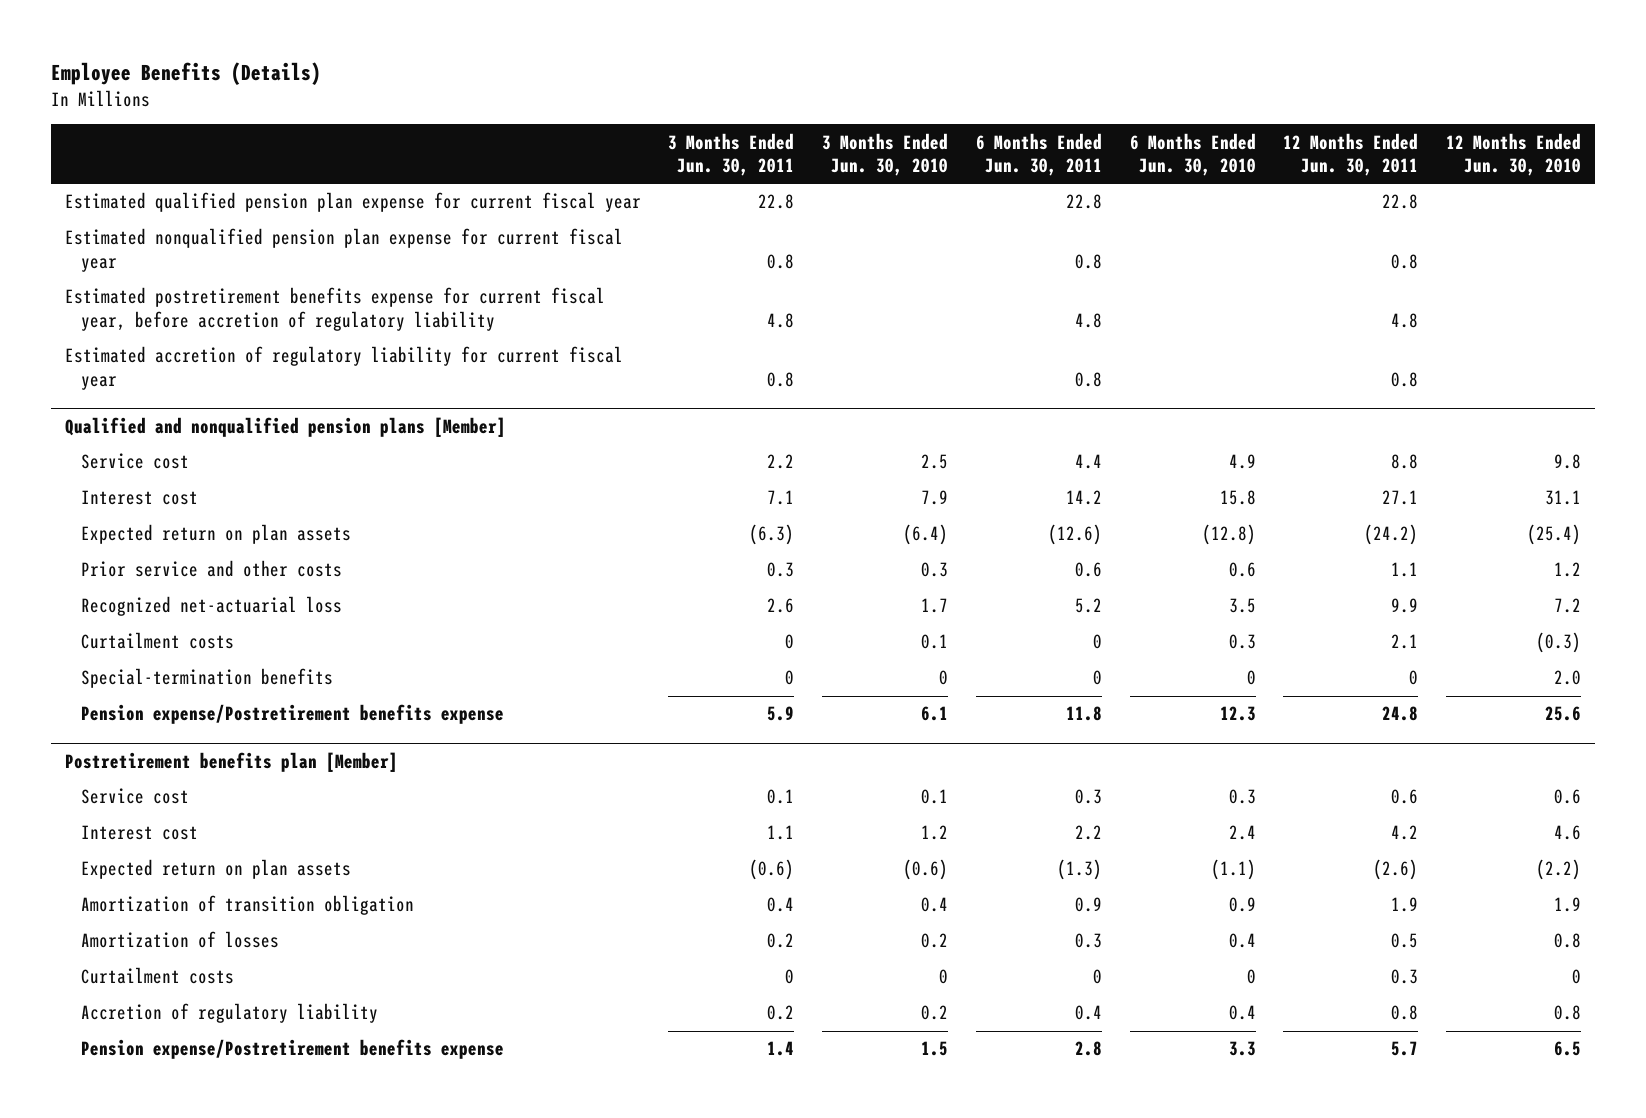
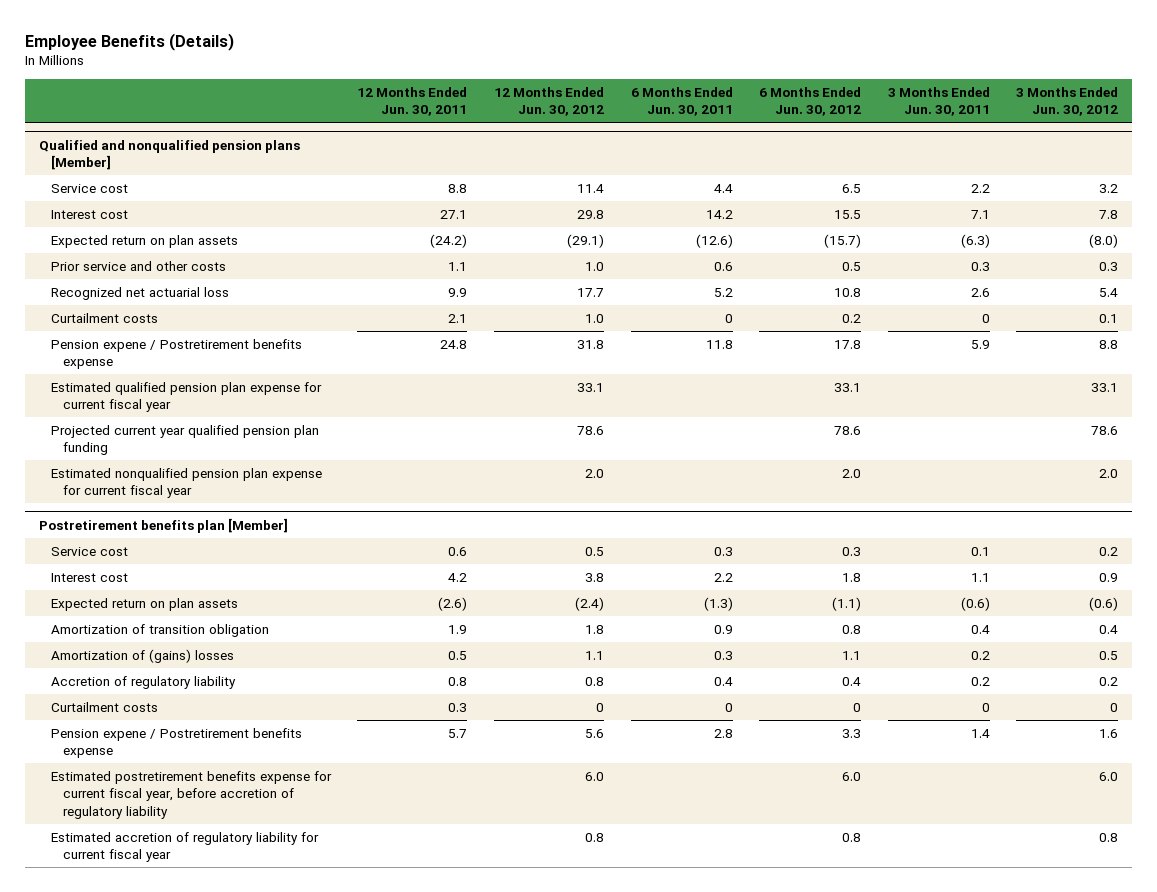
[822,132,949,177] 3 Months Ended Jun. 30, 2010 -> none
[1129,132,1256,177] 6 Months Ended Jun. 30, 2010 -> none
[1446,132,1582,177] 12 Months Ended Jun. 30, 2010 -> none
none -> [493,86,604,117] 12 Months Ended Jun. 30, 2012
none -> [759,86,862,117] 6 Months Ended Jun. 30, 2012
none -> [1016,86,1119,117] 3 Months Ended Jun. 30, 2012
[64,192,641,213] Estimated qualified pension plan expense for current fiscal year -> none
[64,228,623,272] Estimated nonqualified pension plan expense for current fiscal year -> none
[64,287,605,331] Estimated postretirement benefits expense for current fiscal year, before accretion of regulatory liability -> none
[64,346,623,390] Estimated accretion of regulatory liability for current fiscal year -> none
[81,596,343,617] Recognized net-actuarial loss -> [50,286,229,300] Recognized net actuarial loss
[81,668,334,689] Special-termination benefits -> none
[81,704,505,725] Pension expense/Postretirement benefits expense -> [50,338,302,370] Pension expene / Postretirement benefits expense
none -> [50,381,322,413] Estimated qualified pension plan expense for current fiscal year
none -> [50,424,319,456] Projected current year qualified pension plan funding
none -> [50,467,322,499] Estimated nonqualified pension plan expense for current fiscal year
[81,931,280,949] Amortization of losses -> [50,648,234,663] Amortization of (gains) losses
[81,967,235,985] Curtailment costs -> [50,701,158,712] Curtailment costs
[81,1039,505,1060] Pension expense/Postretirement benefits expense -> [50,727,302,759] Pension expene / Postretirement benefits expense
none -> [50,770,332,819] Estimated postretirement benefits expense for current fiscal year, before accretion of regulatory liability
none -> [50,831,319,863] Estimated accretion of regulatory liability for current fiscal year

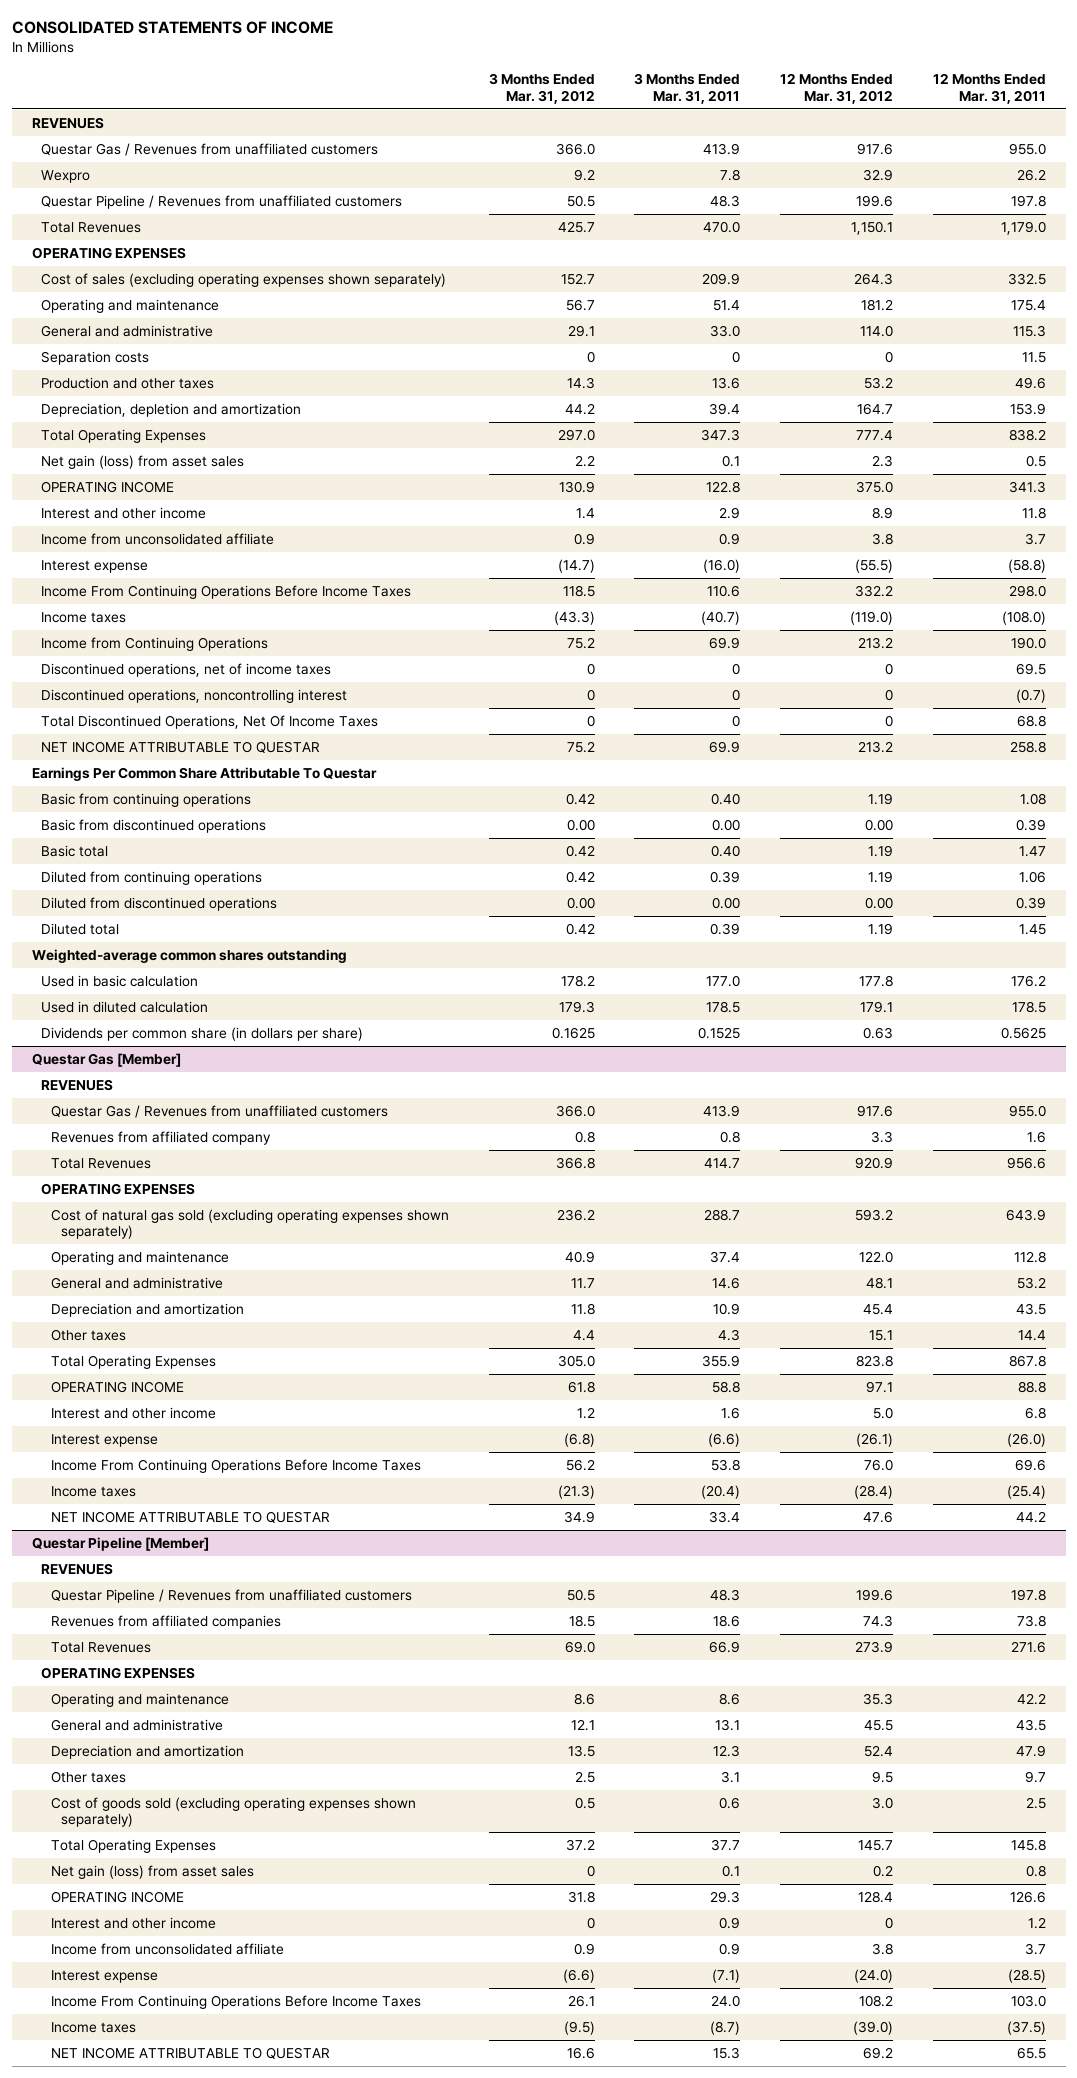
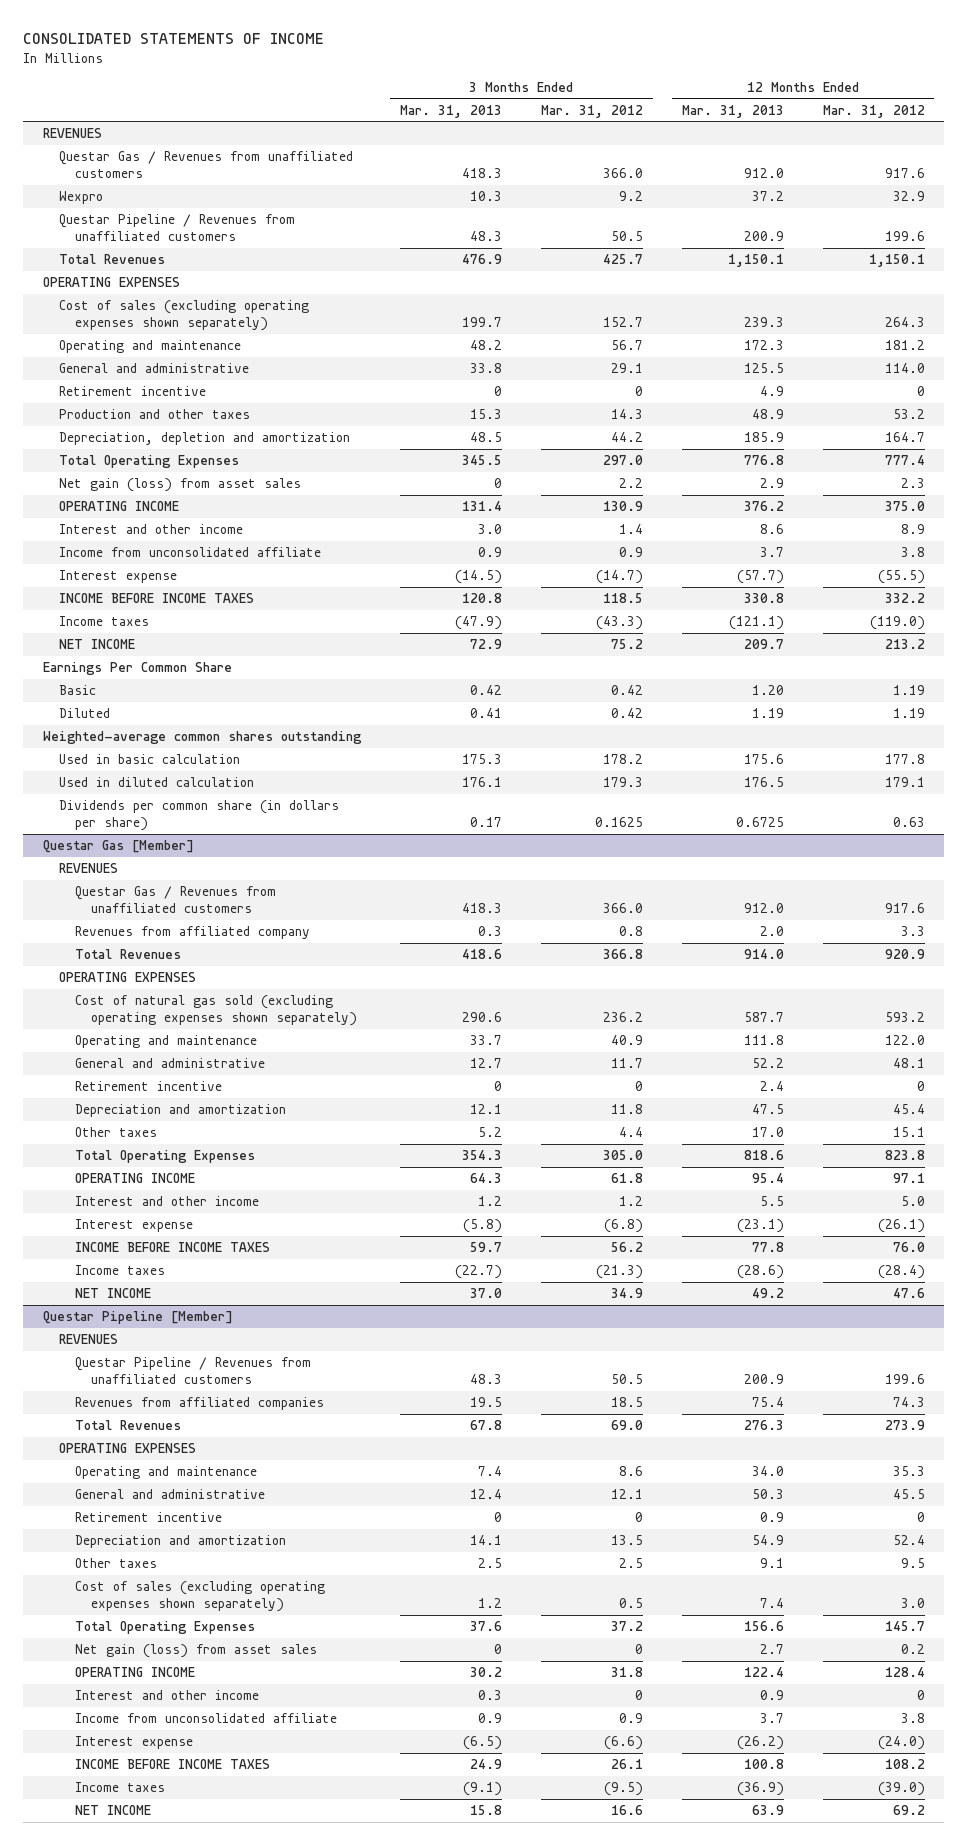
[634,73,741,104] 3 Months Ended Mar. 31, 2011 -> none
[932,73,1046,104] 12 Months Ended Mar. 31, 2011 -> none
none -> [399,104,502,118] Mar. 31, 2013
none -> [681,104,784,118] Mar. 31, 2013
[41,350,150,365] Separation costs -> none
none -> [59,386,207,397] Retirement incentive
[41,584,412,599] Income From Continuing Operations Before Income Taxes -> [59,593,255,604] INCOME BEFORE INCOME TAXES
[41,636,269,651] Income from Continuing Operations -> none
[41,662,332,677] Discontinued operations, net of income taxes -> none
[41,688,348,703] Discontinued operations, noncontrolling interest -> none
[41,714,379,729] Total Discontinued Operations, Net Of Income Taxes -> none
[41,818,267,833] Basic from discontinued operations -> none
[41,844,109,857] Basic total -> none
[41,896,278,911] Diluted from discontinued operations -> none
[41,922,120,935] Diluted total -> none
[41,740,321,753] NET INCOME ATTRIBUTABLE TO QUESTAR -> [59,639,136,650] NET INCOME
[31,766,377,781] Earnings Per Common Share Attributable To Questar -> [42,662,232,676] Earnings Per Common Share
[41,792,252,807] Basic from continuing operations -> [59,685,97,696] Basic
[41,870,263,885] Diluted from continuing operations -> [59,708,111,719] Diluted
none -> [75,1081,223,1092] Retirement incentive
[51,1458,422,1473] Income From Continuing Operations Before Income Taxes -> [75,1242,271,1253] INCOME BEFORE INCOME TAXES
[51,1510,331,1523] NET INCOME ATTRIBUTABLE TO QUESTAR -> [75,1288,152,1299] NET INCOME
none -> [75,1512,223,1523] Retirement incentive
[51,1796,417,1828] Cost of goods sold (excluding operating expenses shown separately) -> [75,1581,326,1612] Cost of sales (excluding operating expenses shown separately)
[51,1994,422,2009] Income From Continuing Operations Before Income Taxes -> [75,1759,271,1770] INCOME BEFORE INCOME TAXES
[51,2046,331,2059] NET INCOME ATTRIBUTABLE TO QUESTAR -> [75,1805,152,1816] NET INCOME

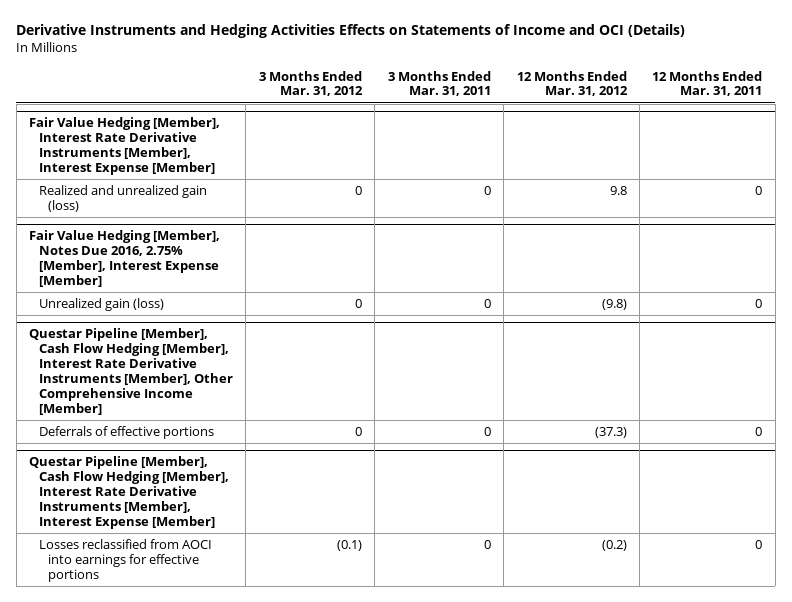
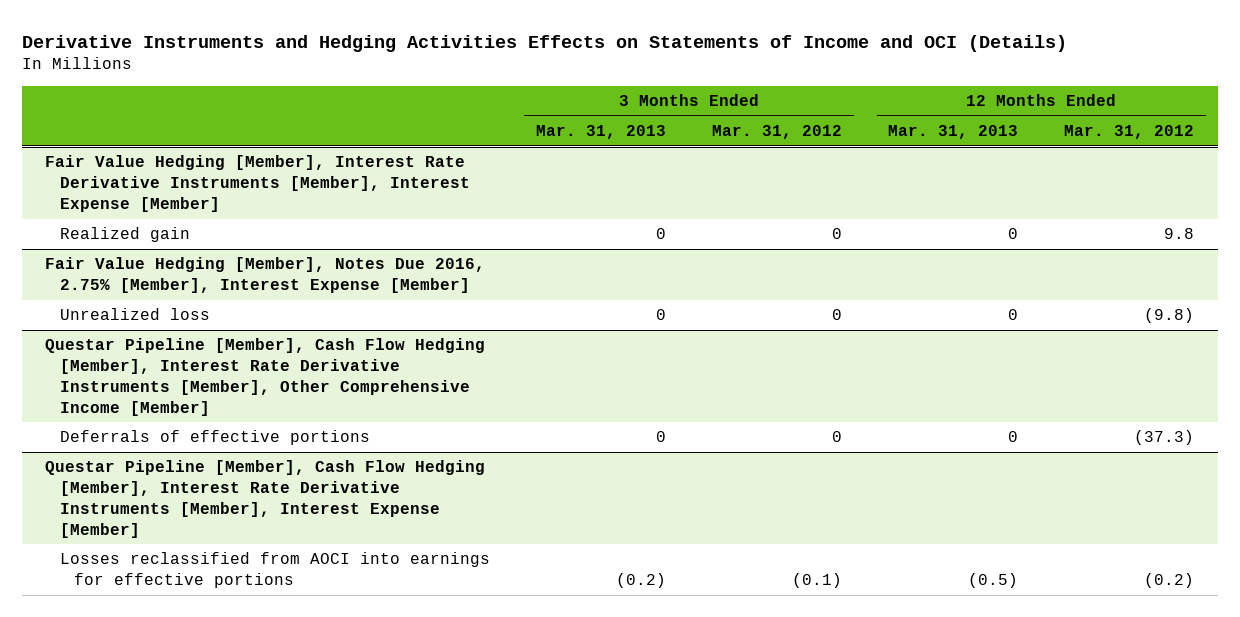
[387,70,491,97] 3 Months Ended Mar. 31, 2011 -> none
[652,70,763,97] 12 Months Ended Mar. 31, 2011 -> none
none -> [535,125,666,140] Mar. 31, 2013
none -> [888,125,1019,140] Mar. 31, 2013
[38,185,207,212] Realized and unrealized gain (loss) -> [59,227,190,243] Realized gain
[38,298,164,312] Unrealized gain (loss) -> [59,308,210,321] Unrealized loss

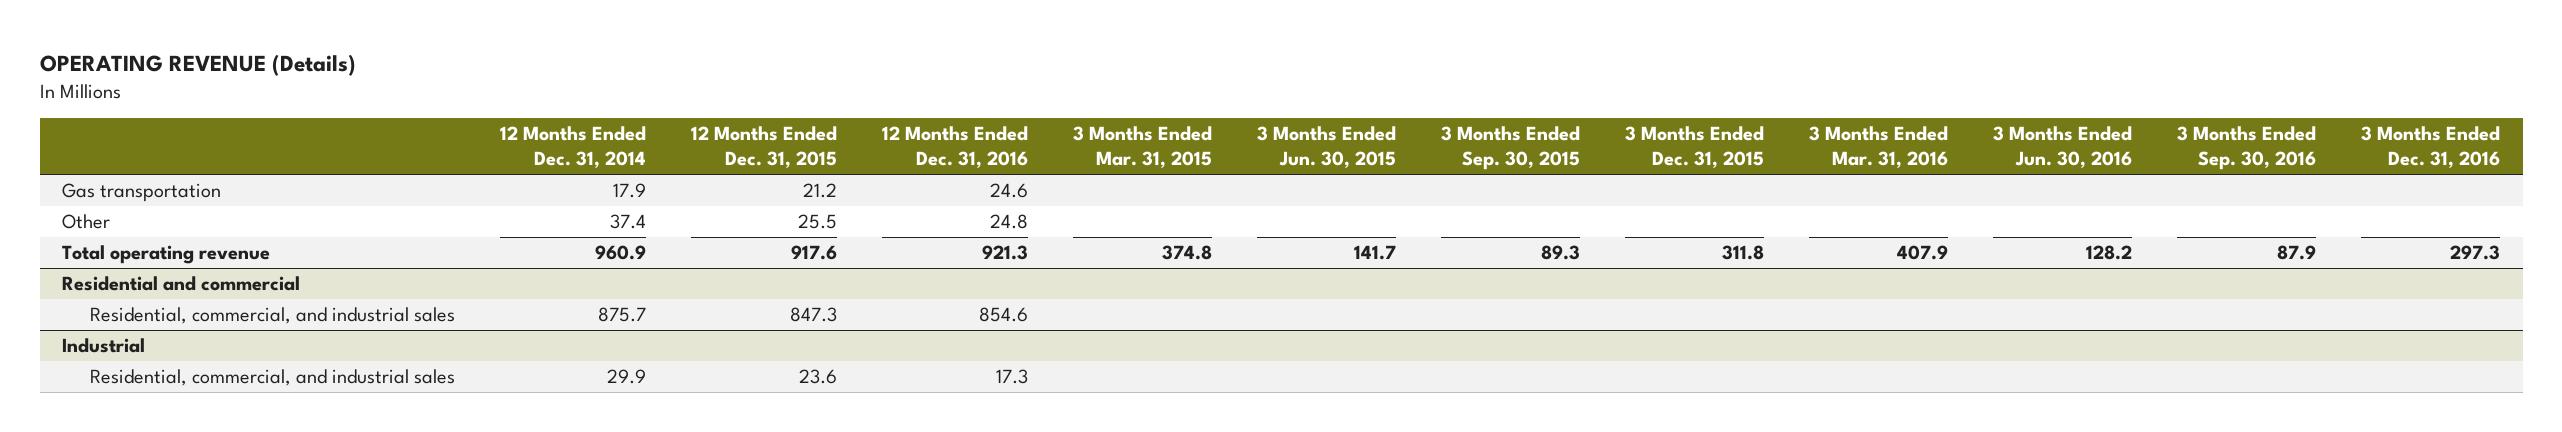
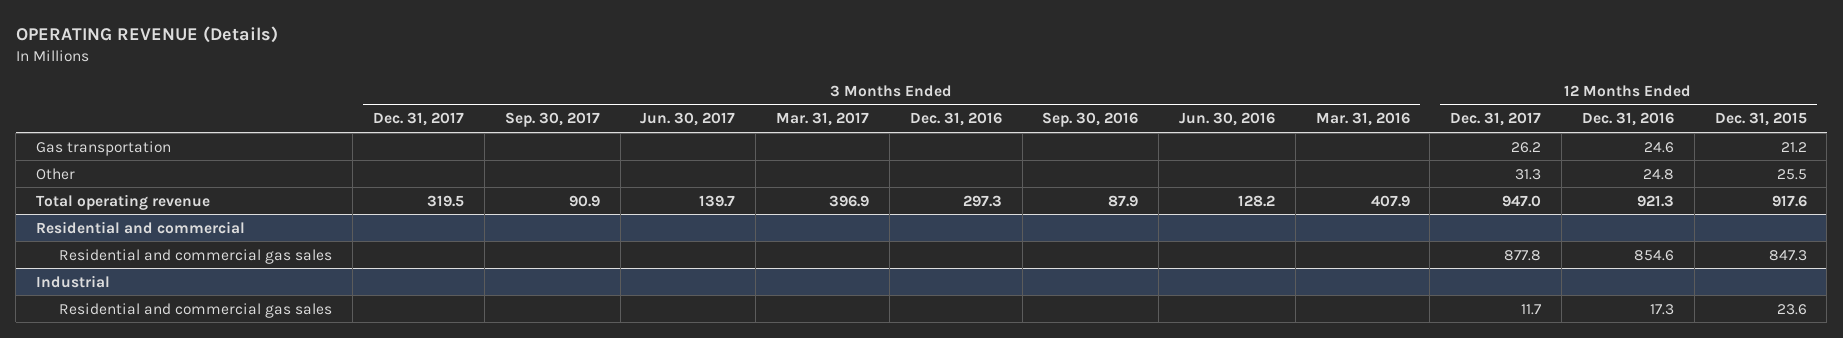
[500,126,647,169] 12 Months Ended Dec. 31, 2014 -> none
[1073,126,1213,169] 3 Months Ended Mar. 31, 2015 -> none
[1257,126,1397,169] 3 Months Ended Jun. 30, 2015 -> none
[1441,126,1581,171] 3 Months Ended Sep. 30, 2015 -> none
[1625,126,1765,169] 3 Months Ended Dec. 31, 2015 -> none
none -> [373,112,465,127] Dec. 31, 2017
none -> [504,112,600,128] Sep. 30, 2017
none -> [640,112,736,127] Jun. 30, 2017
none -> [776,112,870,127] Mar. 31, 2017
none -> [1450,112,1542,127] Dec. 31, 2017
[90,307,456,325] Residential, commercial, and industrial sales -> [59,248,333,264] Residential and commercial gas sales
[90,369,456,387] Residential, commercial, and industrial sales -> [59,302,333,318] Residential and commercial gas sales

